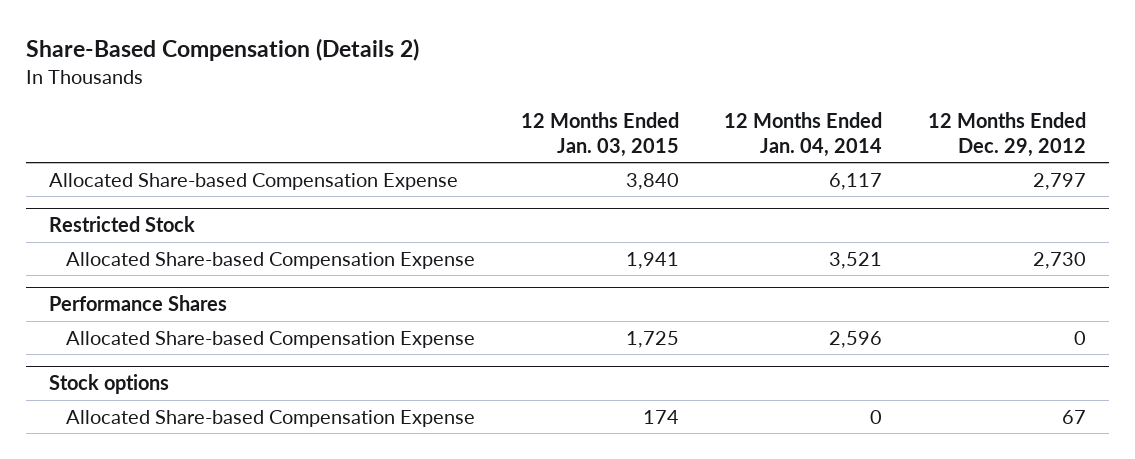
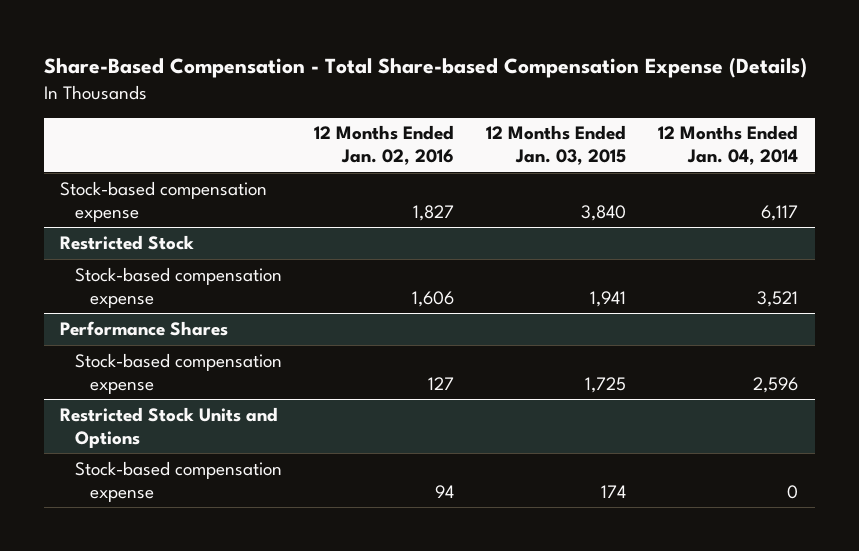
[25,37,419,61] Share-Based Compensation (Details 2) -> [44,57,808,79] Share-Based Compensation - Total Share-based Compensation Expense (Details)
[928,111,1087,157] 12 Months Ended Dec. 29, 2012 -> none
none -> [314,125,455,166] 12 Months Ended Jan. 02, 2016
[48,172,458,190] Allocated Share-based Compensation Expense -> [60,180,268,222] Stock-based compensation expense
[65,251,475,269] Allocated Share-based Compensation Expense -> [75,266,283,308] Stock-based compensation expense
[48,374,169,395] Stock options -> none
[65,330,475,348] Allocated Share-based Compensation Expense -> [75,352,283,394] Stock-based compensation expense
none -> [60,406,279,448] Restricted Stock Units and Options
[65,409,475,427] Allocated Share-based Compensation Expense -> [75,460,283,502] Stock-based compensation expense

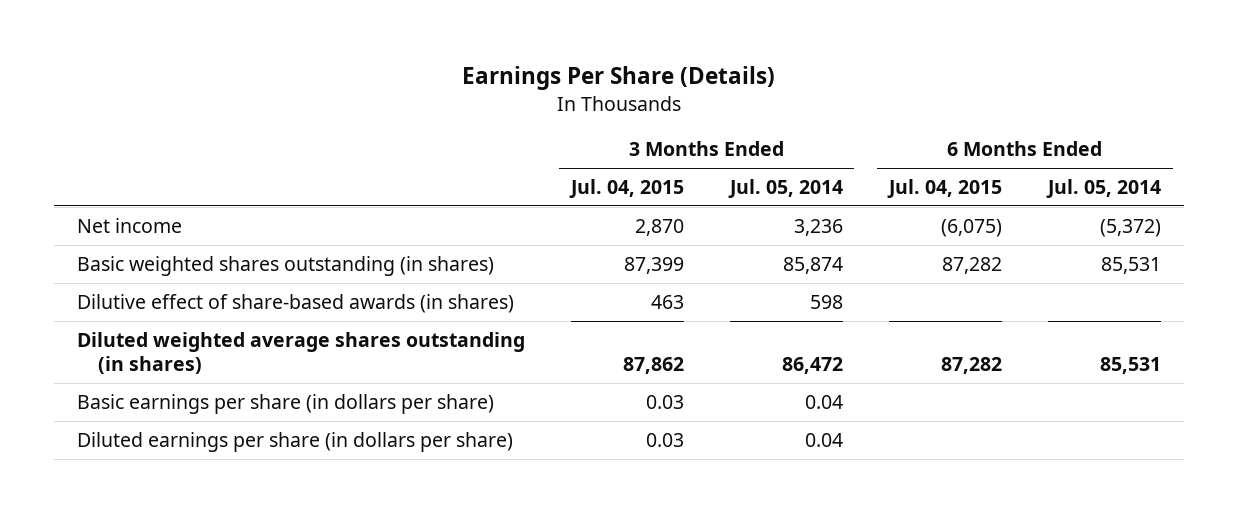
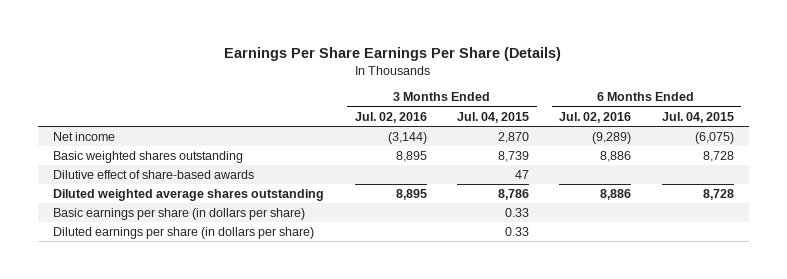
[461,66,775,91] Earnings Per Share (Details) -> [224,46,562,61] Earnings Per Share Earnings Per Share (Details)
[727,179,843,199] Jul. 05, 2014 -> none
[1045,179,1161,199] Jul. 05, 2014 -> none
none -> [354,111,427,123] Jul. 02, 2016
none -> [559,111,632,123] Jul. 02, 2016
[76,255,494,276] Basic weighted shares outstanding (in shares) -> [53,151,244,164] Basic weighted shares outstanding
[623,256,684,274] 87,399 -> [497,151,529,163] 8,739
[941,256,1002,274] 87,282 -> [702,151,734,163] 8,728
[76,293,514,313] Dilutive effect of share-based awards (in shares) -> [53,170,255,180] Dilutive effect of share-based awards
[650,294,684,309] 463 -> [514,170,529,180] 47
[76,331,525,375] Diluted weighted average shares outstanding (in shares) -> [53,189,325,202] Diluted weighted average shares outstanding
[622,357,684,375] 87,862 -> [497,189,529,201] 8,786
[940,357,1002,375] 87,282 -> [702,189,734,201] 8,728
[645,394,684,409] 0.03 -> [504,208,529,218] 0.33
[645,432,684,447] 0.03 -> [504,227,529,237] 0.33

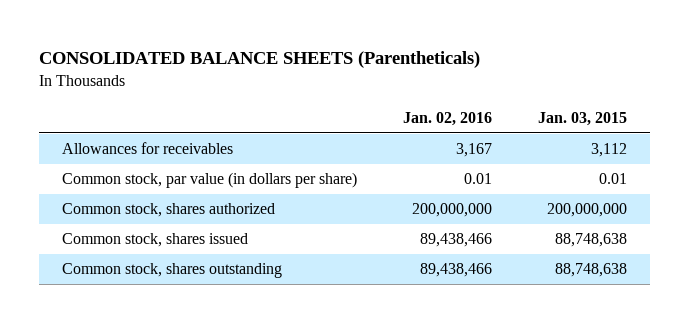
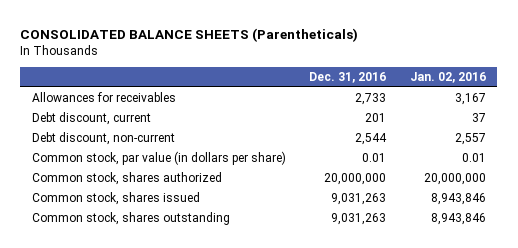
[537,111,627,126] Jan. 03, 2015 -> none
none -> [309,72,387,84] Dec. 31, 2016
none -> [32,112,152,126] Debt discount, current
none -> [32,132,176,146] Debt discount, non-current
[411,203,492,218] 200,000,000 -> [423,173,486,186] 20,000,000
[419,233,492,248] 89,438,466 -> [430,193,486,206] 8,943,846
[419,263,492,278] 89,438,466 -> [430,213,486,226] 8,943,846

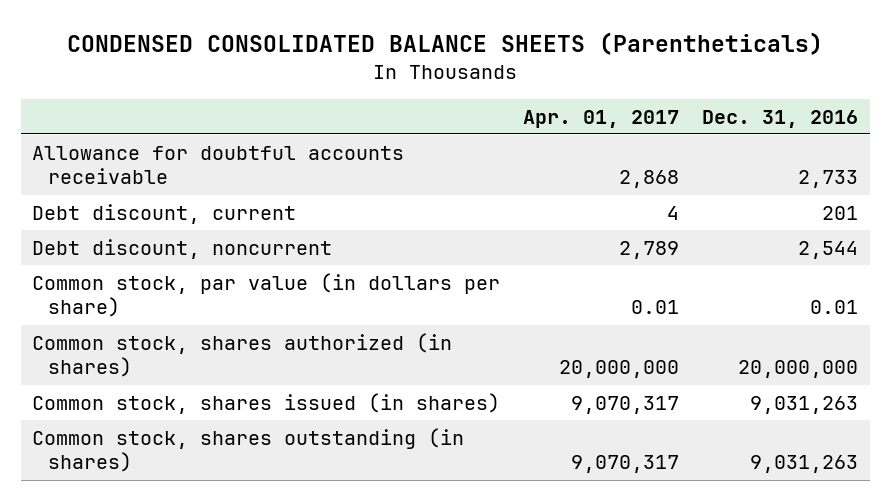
[20,27,359,42] CONSOLIDATED BALANCE SHEETS (Parentheticals) -> [67,31,824,55] CONDENSED CONSOLIDATED BALANCE SHEETS (Parentheticals)
[409,72,486,84] Jan. 02, 2016 -> none
none -> [523,109,680,128] Apr. 01, 2017
[32,92,177,103] Allowances for receivables -> [32,145,405,185] Allowance for doubtful accounts receivable
[32,132,176,146] Debt discount, non-current -> [32,238,333,259] Debt discount, noncurrent
[32,172,223,186] Common stock, shares authorized -> [32,332,453,378] Common stock, shares authorized (in shares)
[32,192,201,206] Common stock, shares issued -> [32,392,501,414] Common stock, shares issued (in shares)
[32,212,231,226] Common stock, shares outstanding -> [32,427,465,473] Common stock, shares outstanding (in shares)

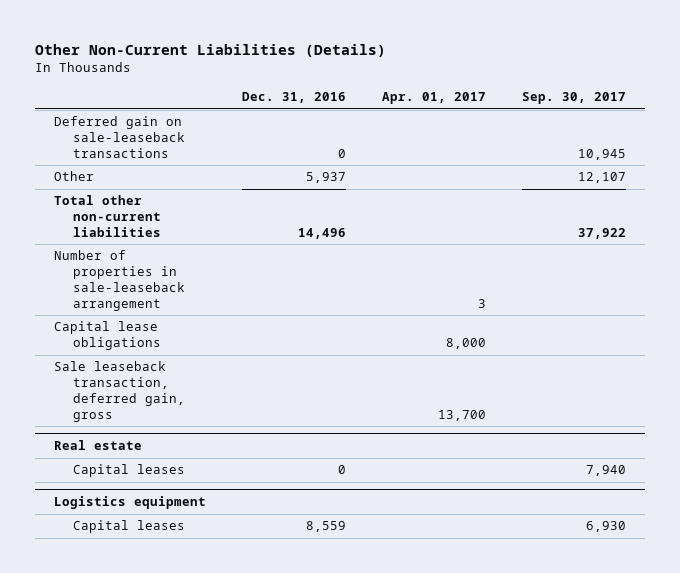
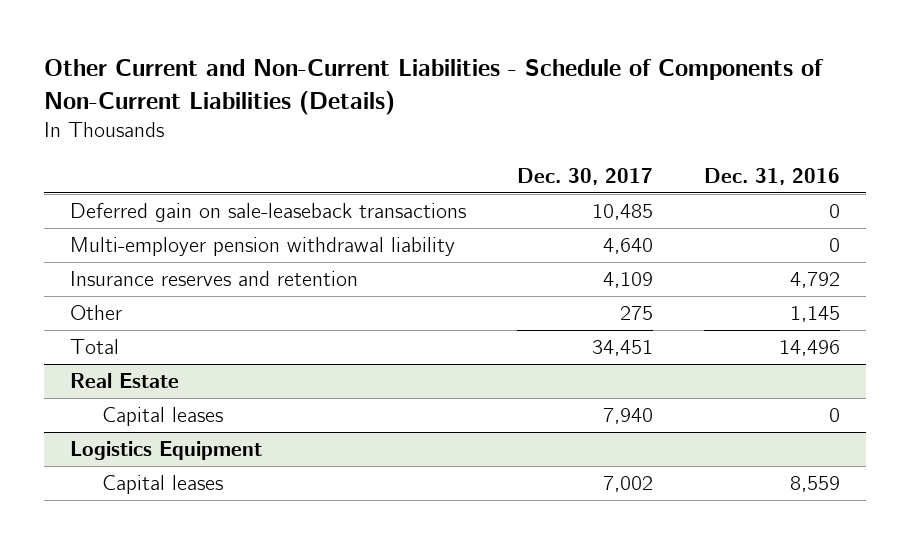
[35,44,387,58] Other Non-Current Liabilities (Details) -> [43,59,824,115] Other Current and Non-Current Liabilities - Schedule of Components of Non-Current Liabilities (Details)
[382,92,487,105] Apr. 01, 2017 -> none
[522,92,627,105] Sep. 30, 2017 -> none
none -> [516,167,653,185] Dec. 30, 2017
[53,250,186,312] Number of properties in sale-leaseback arrangement -> none
[53,321,162,351] Capital lease obligations -> none
[53,361,186,423] Sale leaseback transaction, deferred gain, gross -> none
none -> [69,237,455,257] Multi-employer pension withdrawal liability
none -> [69,271,358,287] Insurance reserves and retention
[305,172,346,184] 5,937 -> [790,306,841,323] 1,145
[53,195,162,238] Total other non-current liabilities -> [69,339,119,355] Total
[53,440,142,451] Real estate -> [69,373,179,389] Real Estate
[53,496,206,510] Logistics equipment -> [69,441,262,461] Logistics Equipment

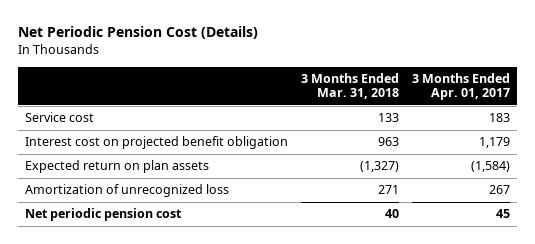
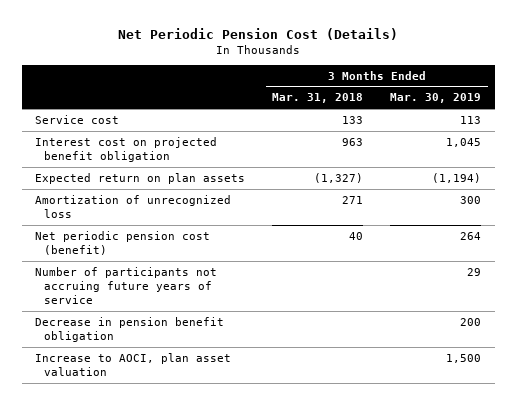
[411,72,510,101] 3 Months Ended Apr. 01, 2017 -> none
none -> [390,93,482,104] Mar. 30, 2019
[24,208,182,222] Net periodic pension cost -> [35,230,211,256] Net periodic pension cost (benefit)
none -> [35,266,218,305] Number of participants not accruing future years of service
none -> [35,316,225,343] Decrease in pension benefit obligation
none -> [35,352,232,377] Increase to AOCI, plan asset valuation

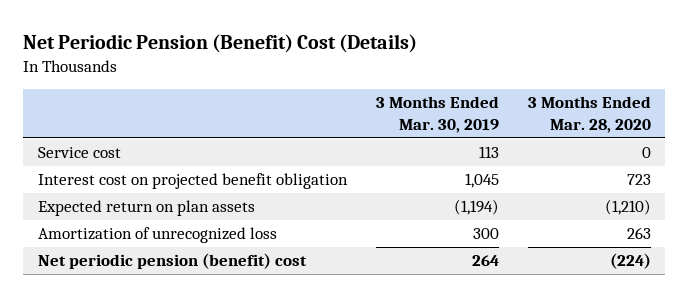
[118,27,399,40] Net Periodic Pension Cost (Details) -> [23,34,418,54] Net Periodic Pension (Benefit) Cost (Details)
[272,93,364,104] Mar. 31, 2018 -> none
none -> [527,96,651,133] 3 Months Ended Mar. 28, 2020
[35,266,218,305] Number of participants not accruing future years of service -> none
[35,316,225,343] Decrease in pension benefit obligation -> none
[35,352,232,377] Increase to AOCI, plan asset valuation -> none
[35,230,211,256] Net periodic pension cost (benefit) -> [37,253,307,270] Net periodic pension (benefit) cost

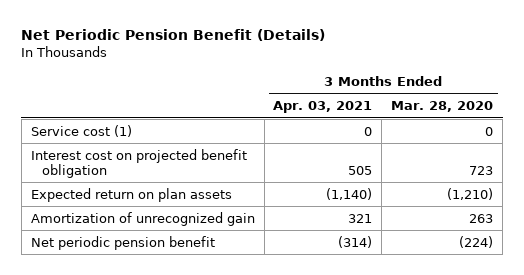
[23,34,418,54] Net Periodic Pension (Benefit) Cost (Details) -> [21,29,326,42] Net Periodic Pension Benefit (Details)
[375,96,499,133] 3 Months Ended Mar. 30, 2019 -> none
none -> [273,101,373,114] Apr. 03, 2021
[37,147,121,159] Service cost -> [30,124,132,137] Service cost (1)
[37,227,277,244] Amortization of unrecognized loss -> [30,211,255,226] Amortization of unrecognized gain
[37,253,307,270] Net periodic pension (benefit) cost -> [30,235,215,250] Net periodic pension benefit

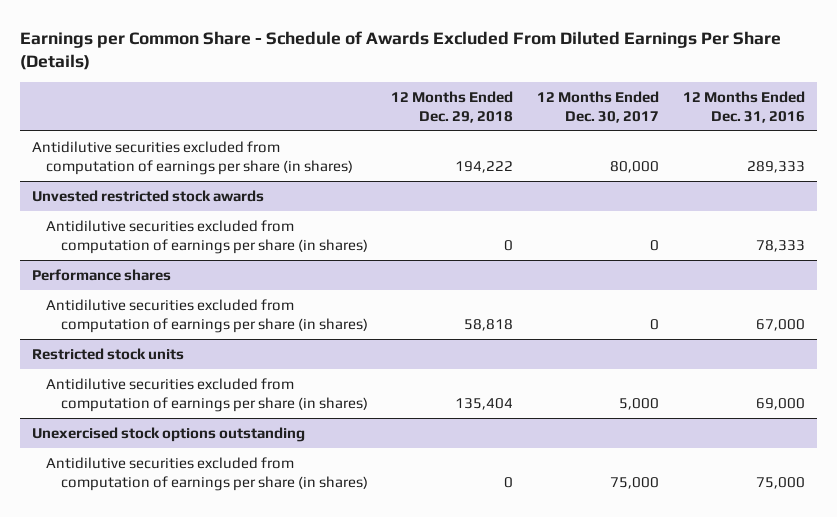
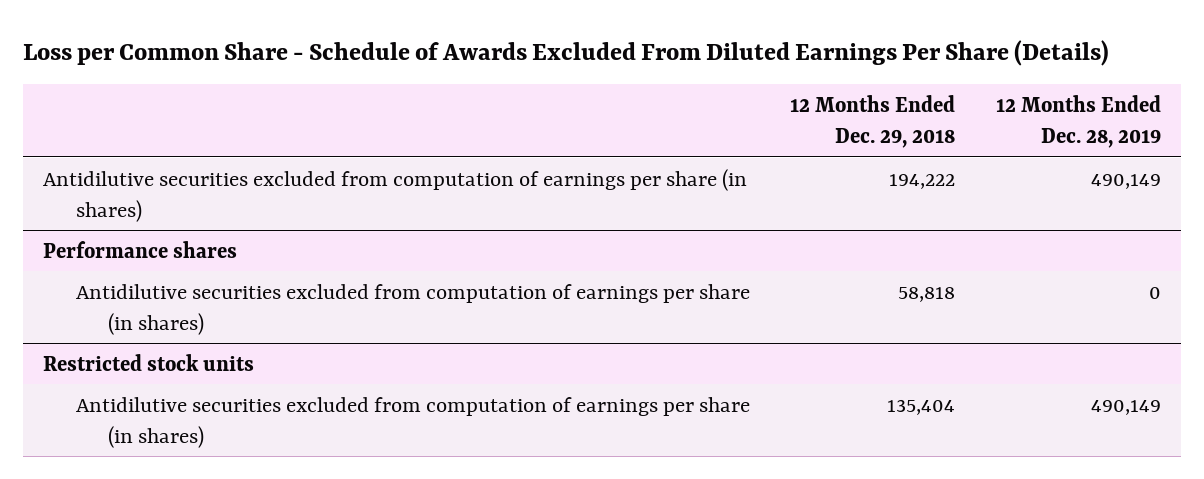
[20,30,782,70] Earnings per Common Share - Schedule of Awards Excluded From Diluted Earnings Per Share (Details) -> [22,40,1109,67] Loss per Common Share - Schedule of Awards Excluded From Diluted Earnings Per Share (Details)
[537,90,660,123] 12 Months Ended Dec. 30, 2017 -> none
[682,90,805,123] 12 Months Ended Dec. 31, 2016 -> none
none -> [995,94,1161,148] 12 Months Ended Dec. 28, 2019
[32,189,265,202] Unvested restricted stock awards -> none
[46,219,368,254] Antidilutive securities excluded from computation of earnings per share (in shares) -> none
[32,426,306,442] Unexercised stock options outstanding -> none
[46,456,368,491] Antidilutive securities excluded from computation of earnings per share (in shares) -> none

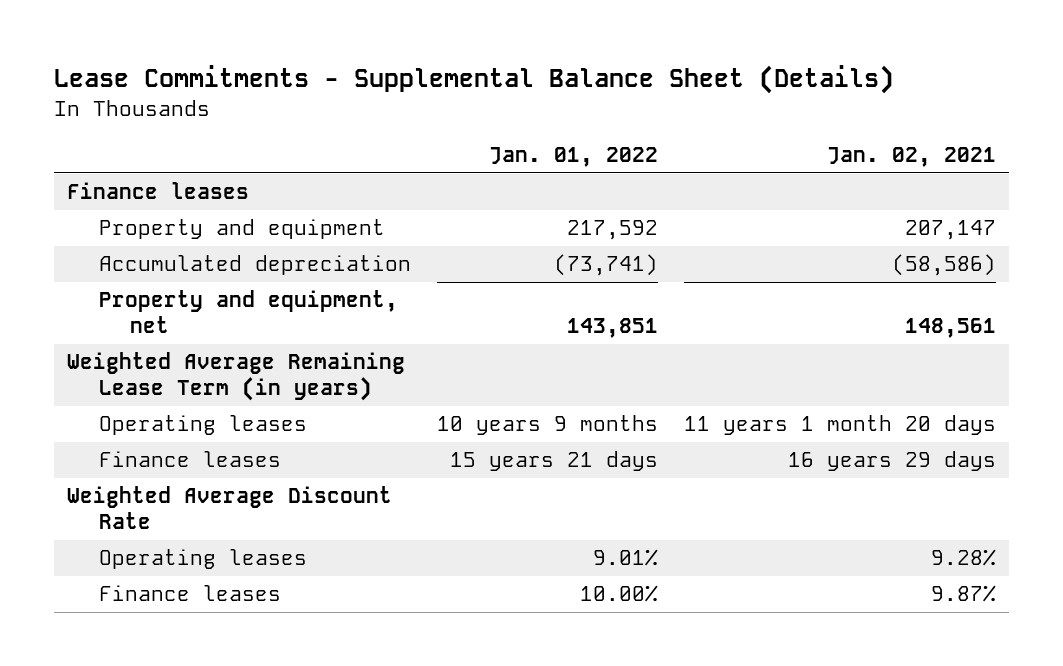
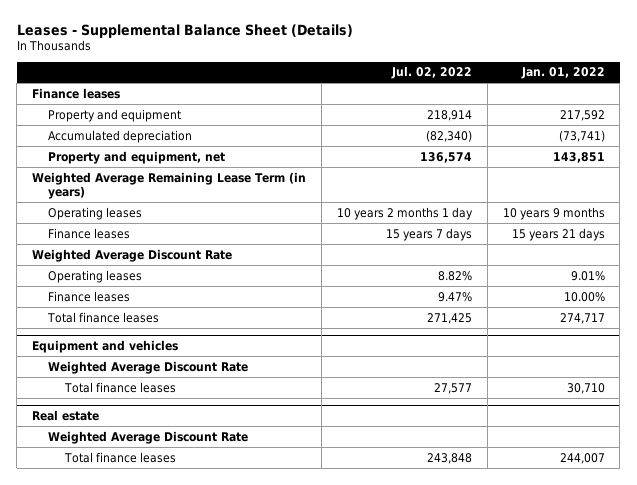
[54,65,895,95] Lease Commitments - Supplemental Balance Sheet (Details) -> [16,23,353,38] Leases - Supplemental Balance Sheet (Details)
[826,147,996,168] Jan. 02, 2021 -> none
none -> [390,66,472,80] Jul. 02, 2022
none -> [47,311,160,323] Total finance leases
none -> [32,339,179,353] Equipment and vehicles
none -> [48,360,249,374] Weighted Average Discount Rate
none -> [63,381,176,393] Total finance leases
none -> [32,409,100,421] Real estate
none -> [48,430,249,444] Weighted Average Discount Rate
none -> [63,451,176,463] Total finance leases

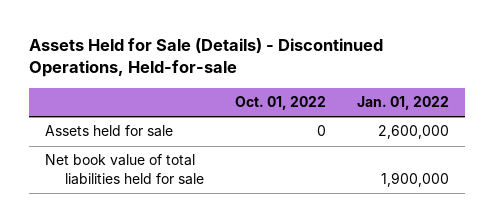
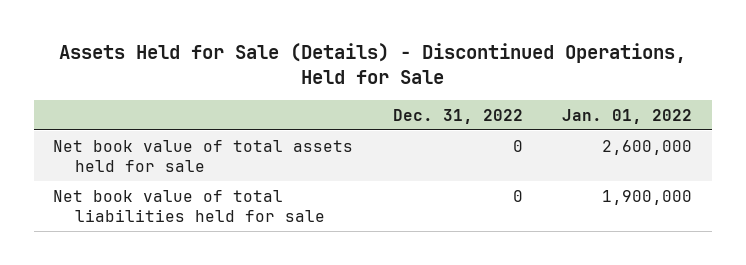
[29,38,384,78] Assets Held for Sale (Details) - Discontinued Operations, Held-for-sale -> [58,42,686,84] Assets Held for Sale (Details) - Discontinued Operations, Held for Sale
[235,96,327,111] Oct. 01, 2022 -> none
none -> [392,108,523,124] Dec. 31, 2022
[44,125,173,138] Assets held for sale -> [53,139,354,173] Net book value of total assets held for sale

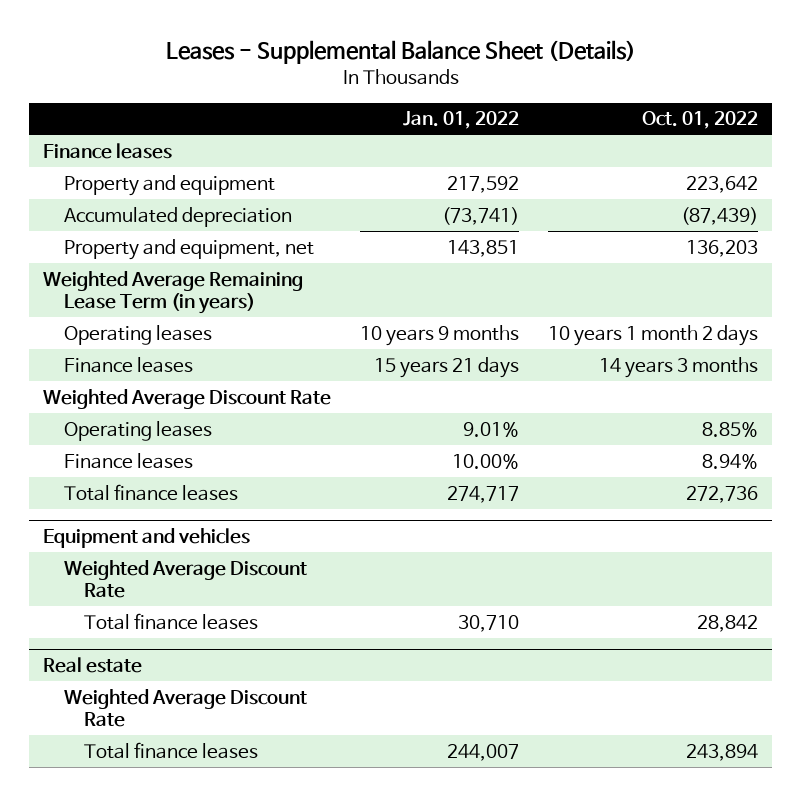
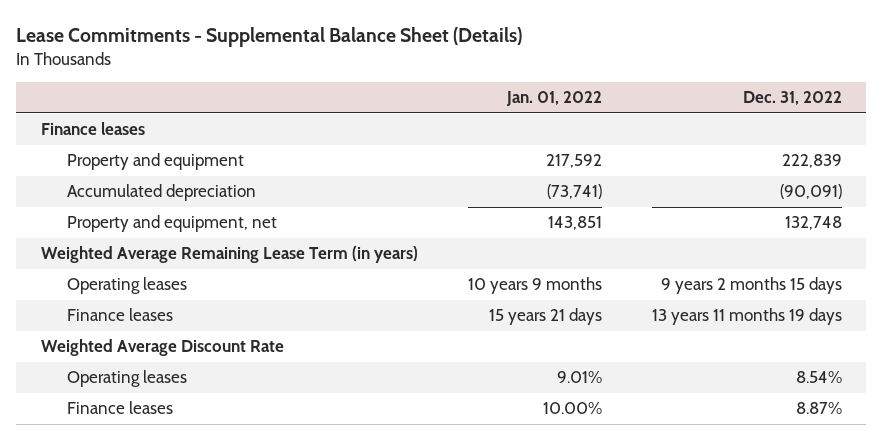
[165,40,636,65] Leases - Supplemental Balance Sheet (Details) -> [15,27,522,48] Lease Commitments - Supplemental Balance Sheet (Details)
[641,111,758,130] Oct. 01, 2022 -> none
none -> [742,91,842,106] Dec. 31, 2022
[63,483,238,501] Total finance leases -> none
[43,527,251,548] Equipment and vehicles -> none
[63,559,307,599] Weighted Average Discount Rate -> none
[84,612,259,630] Total finance leases -> none
[43,656,143,673] Real estate -> none
[63,688,307,728] Weighted Average Discount Rate -> none
[84,741,259,759] Total finance leases -> none

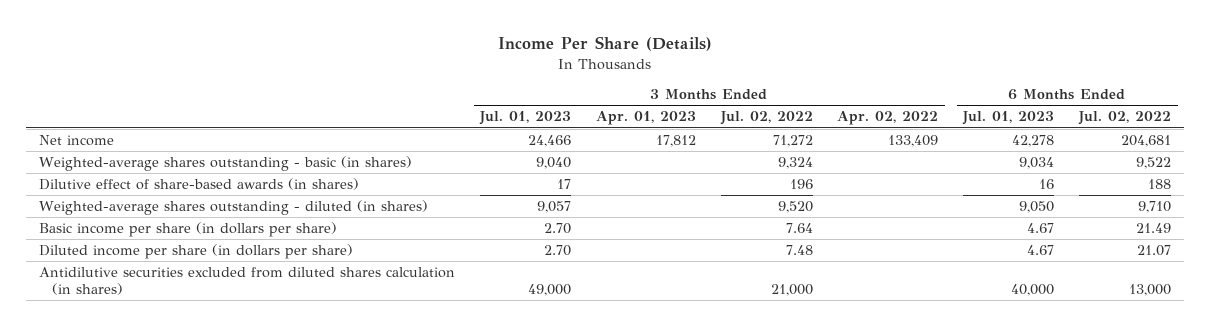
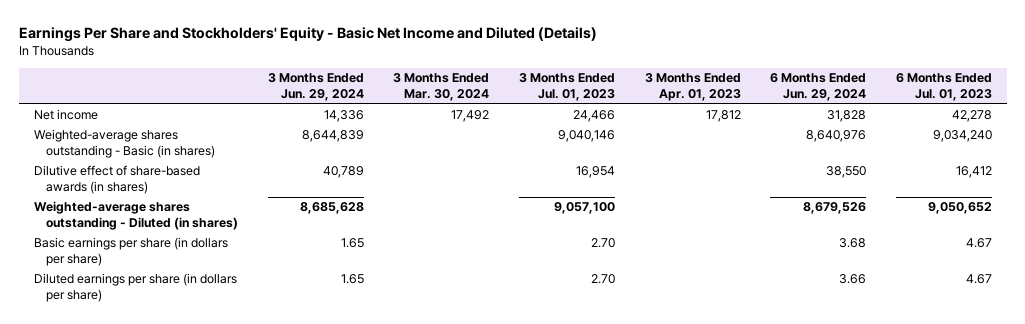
[498,35,713,51] Income Per Share (Details) -> [18,27,597,43] Earnings Per Share and Stockholders' Equity - Basic Net Income and Diluted (Details)
[719,111,813,126] Jul. 02, 2022 -> none
[837,111,939,126] Apr. 02, 2022 -> none
[1078,111,1172,126] Jul. 02, 2022 -> none
none -> [267,73,364,102] 3 Months Ended Jun. 29, 2024
none -> [393,73,490,102] 3 Months Ended Mar. 30, 2024
none -> [770,73,867,102] 6 Months Ended Jun. 29, 2024
[38,267,455,296] Antidilutive securities excluded from diluted shares calculation (in shares) -> none
[38,156,412,172] Weighted-average shares outstanding - basic (in shares) -> [33,129,216,159] Weighted-average shares outstanding - Basic (in shares)
[535,157,571,170] 9,040 -> [557,130,615,143] 9,040,146
[1019,157,1055,170] 9,034 -> [932,130,992,143] 9,034,240
[556,179,571,190] 17 -> [575,166,615,179] 16,954
[1039,179,1055,190] 16 -> [955,166,992,179] 16,412
[38,200,428,216] Weighted-average shares outstanding - diluted (in shares) -> [33,201,239,231] Weighted-average shares outstanding - Diluted (in shares)
[536,201,571,214] 9,057 -> [553,202,615,215] 9,057,100
[1019,201,1055,214] 9,050 -> [927,202,992,215] 9,050,652
[38,222,337,238] Basic income per share (in dollars per share) -> [33,237,228,267] Basic earnings per share (in dollars per share)
[38,244,353,260] Diluted income per share (in dollars per share) -> [33,273,237,303] Diluted earnings per share (in dollars per share)

